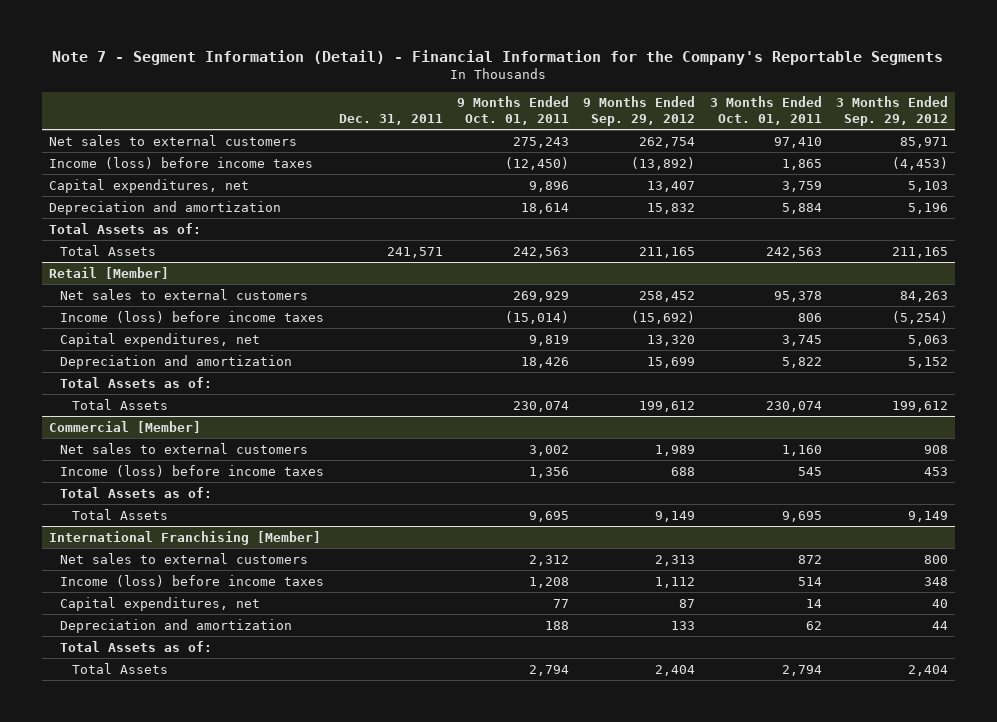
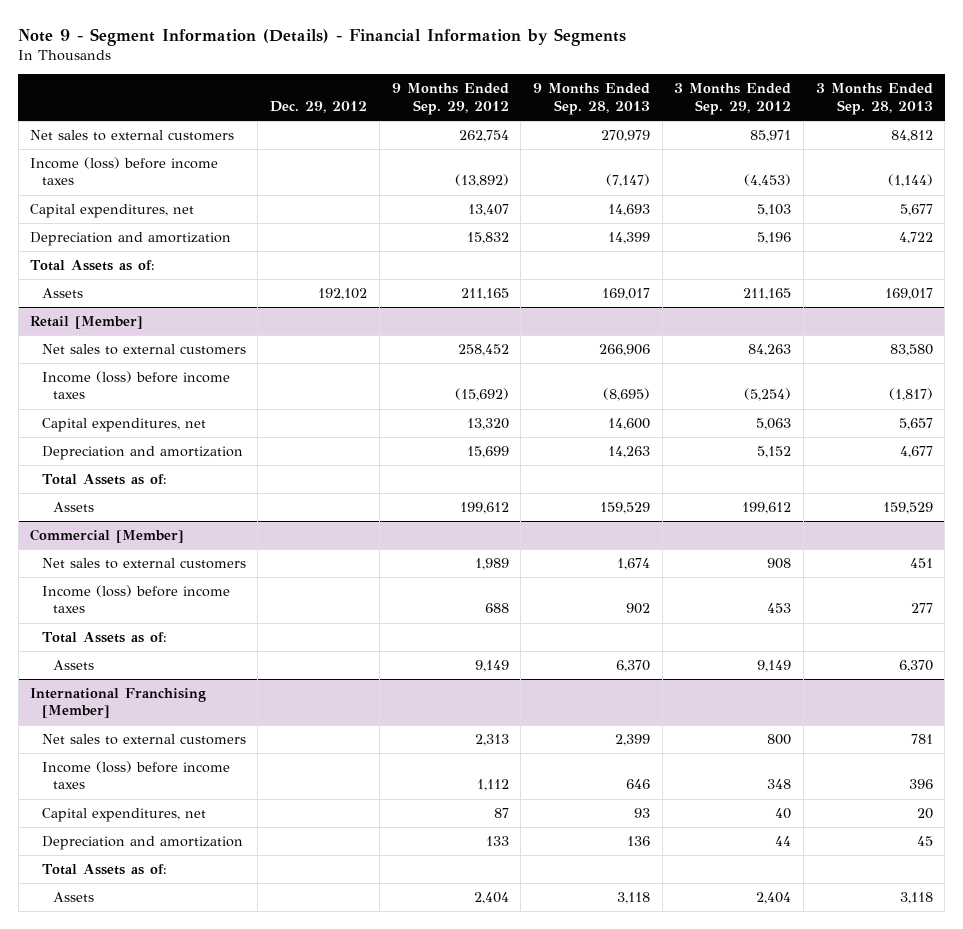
[52,49,944,65] Note 7 - Segment Information (Detail) - Financial Information for the Company's Reportable Segments -> [18,27,627,46] Note 9 - Segment Information (Details) - Financial Information by Segments
[338,114,443,126] Dec. 31, 2011 -> none
[456,96,569,126] 9 Months Ended Oct. 01, 2011 -> none
[709,96,822,126] 3 Months Ended Oct. 01, 2011 -> none
none -> [270,100,368,113] Dec. 29, 2012
none -> [532,83,650,115] 9 Months Ended Sep. 28, 2013
none -> [815,83,933,115] 3 Months Ended Sep. 28, 2013
[60,244,157,256] Total Assets -> [41,288,83,299] Assets
[71,398,168,410] Total Assets -> [53,502,95,513] Assets
[71,508,168,520] Total Assets -> [53,660,95,671] Assets
[71,662,168,674] Total Assets -> [53,892,95,903] Assets

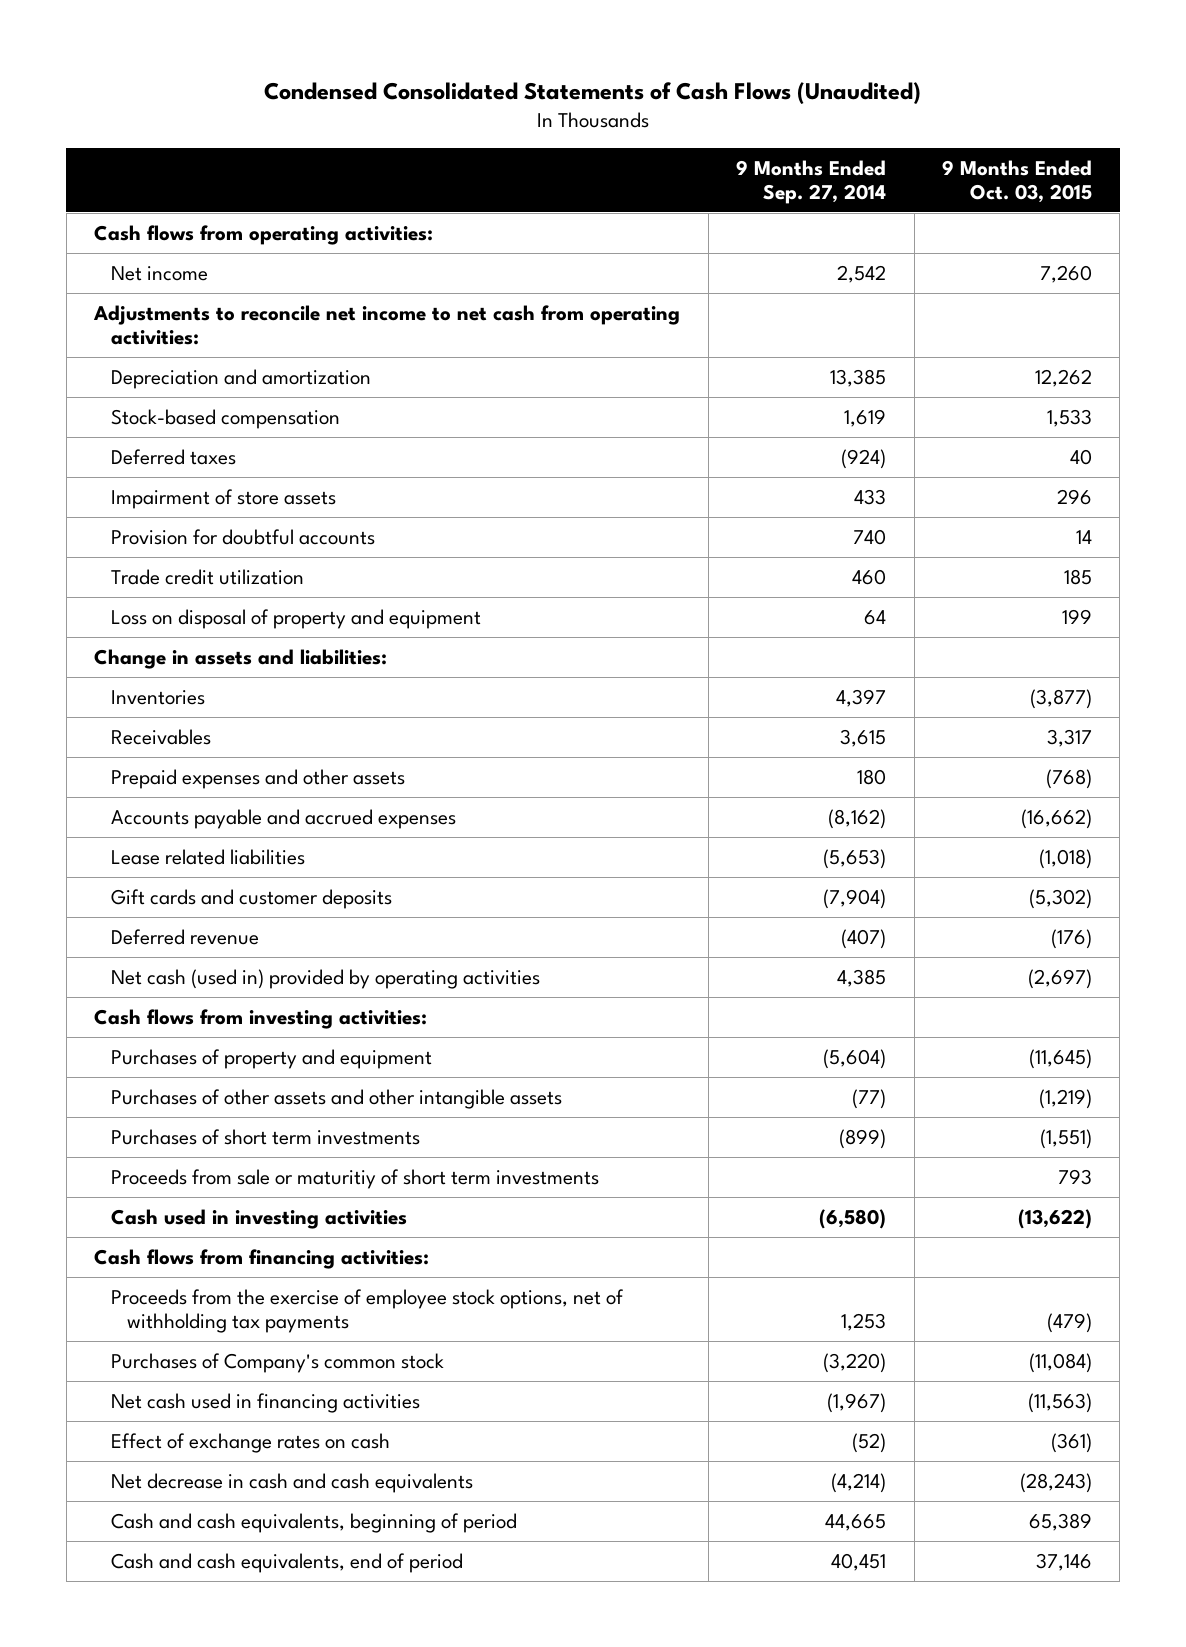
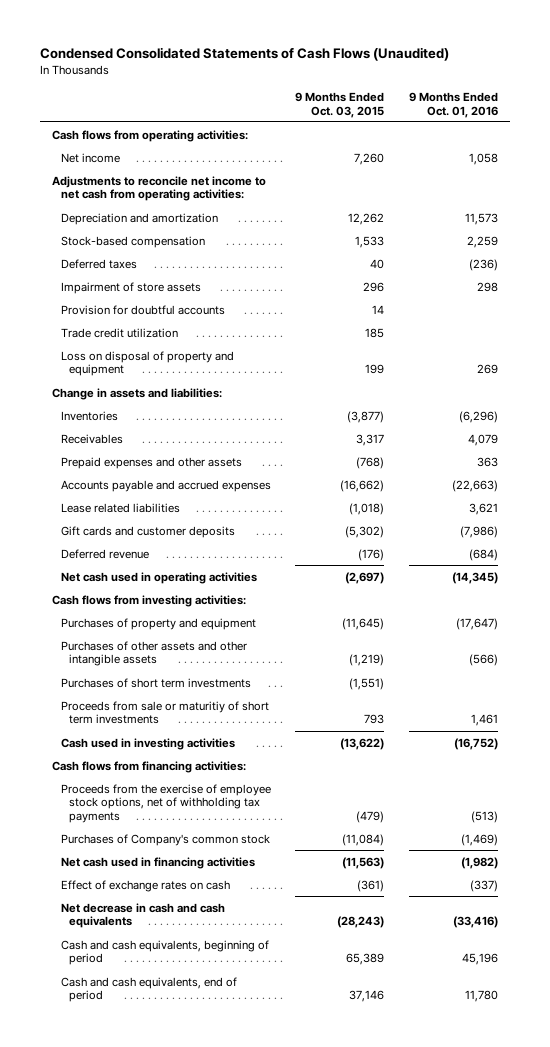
[736,159,887,204] 9 Months Ended Sep. 27, 2014 -> none
none -> [409,91,499,118] 9 Months Ended Oct. 01, 2016
[110,968,540,989] Net cash (used in) provided by operating activities -> [60,571,257,584] Net cash used in operating activities

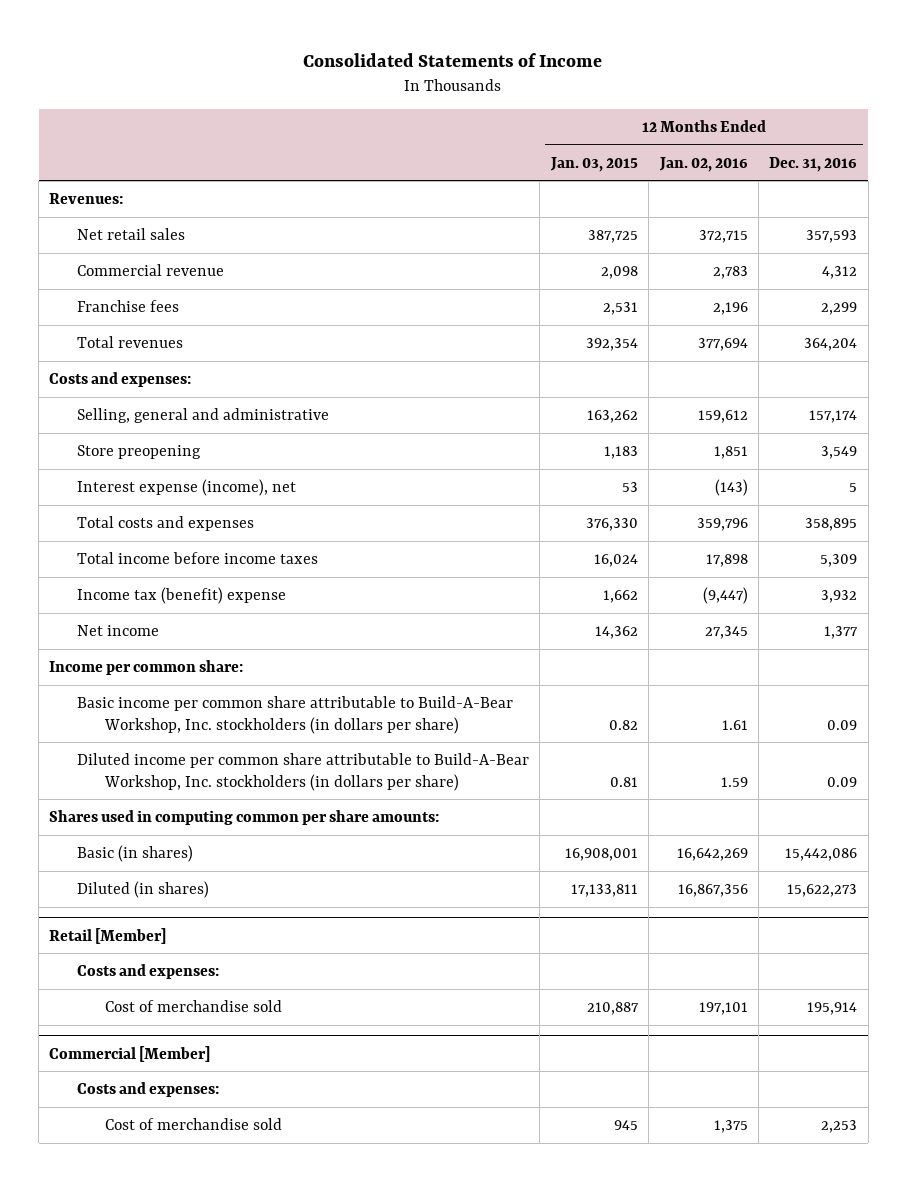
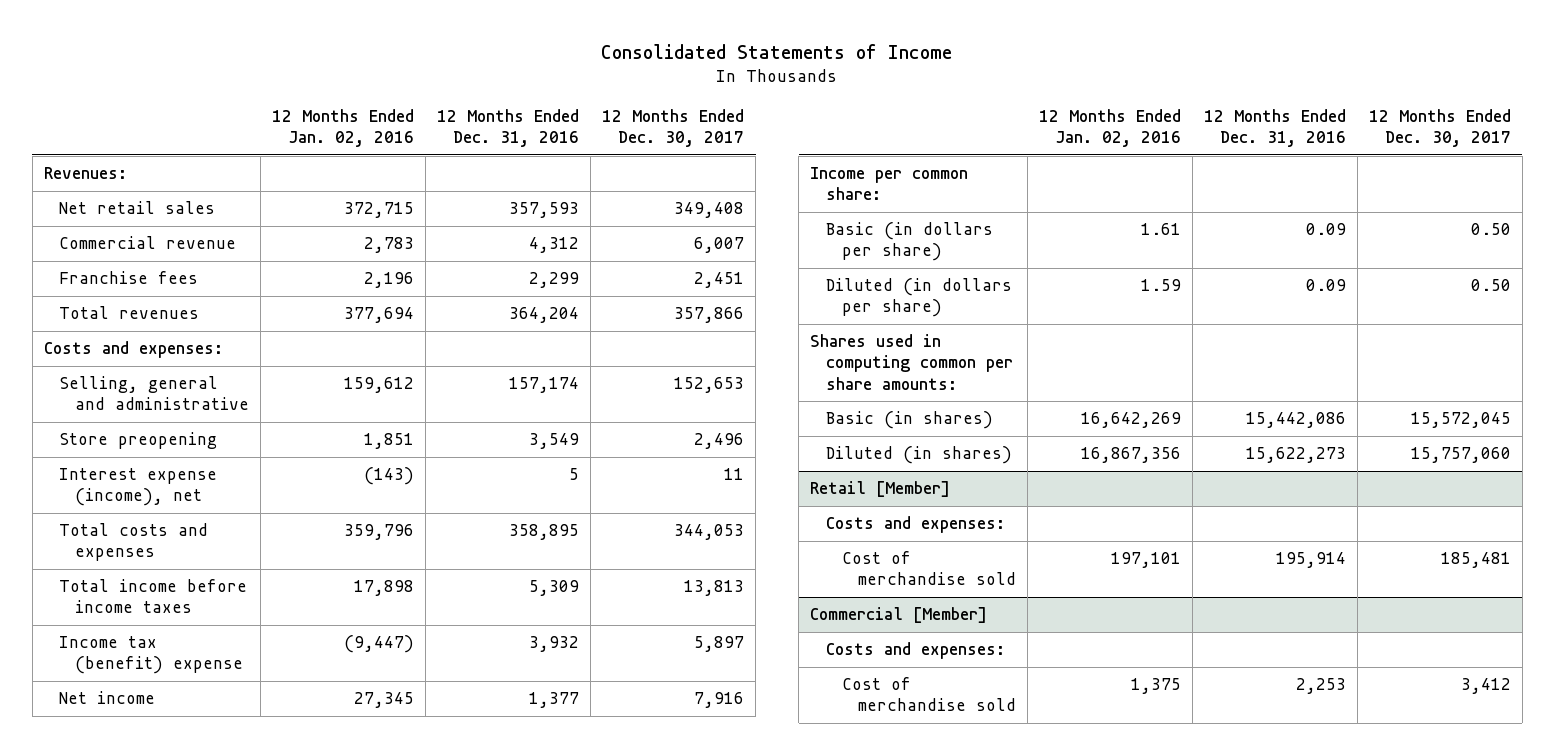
[549,156,638,172] Jan. 03, 2015 -> none
none -> [602,109,745,148] 12 Months Ended Dec. 30, 2017
[77,695,514,734] Basic income per common share attributable to Build-A-Bear Workshop, Inc. stockholders (in dollars per share) -> [825,222,993,262] Basic (in dollars per share)
[77,752,530,791] Diluted income per common share attributable to Build-A-Bear Workshop, Inc. stockholders (in dollars per share) -> [825,278,1012,318] Diluted (in dollars per share)

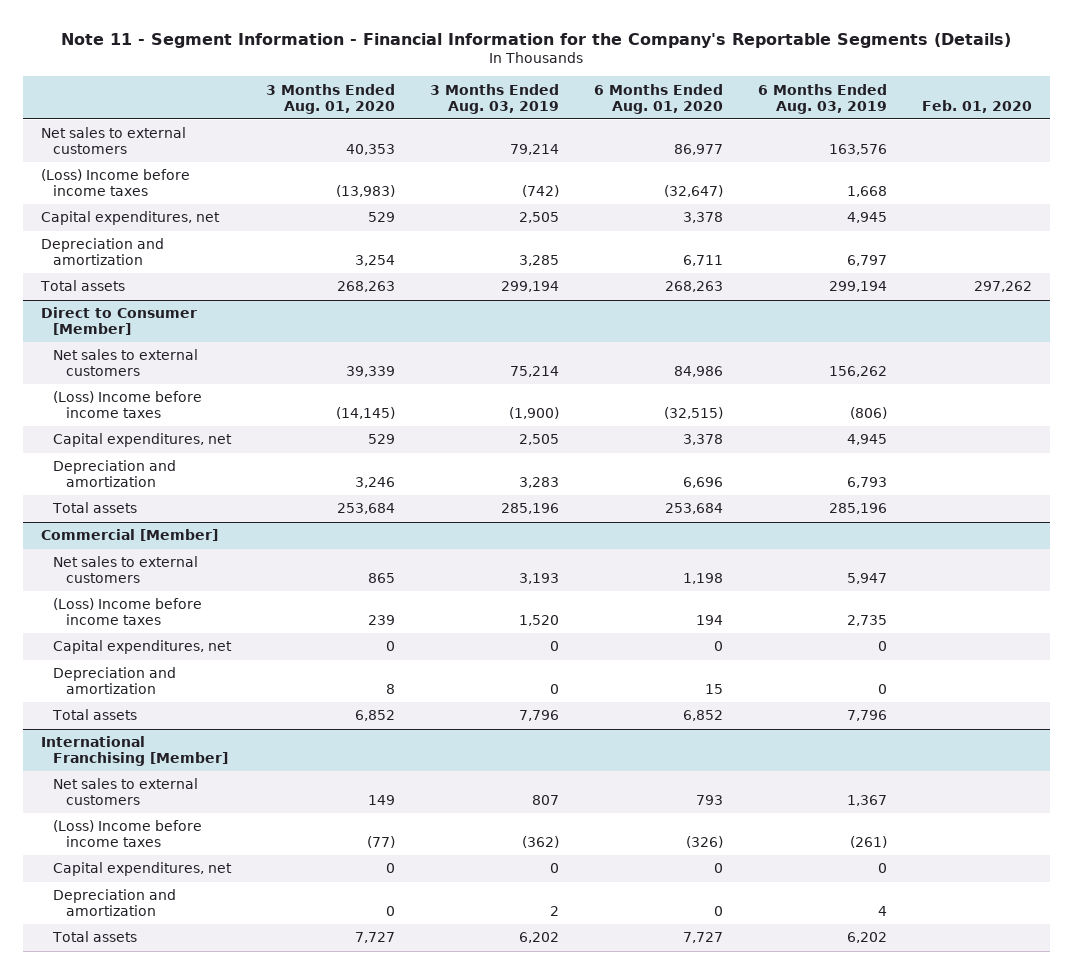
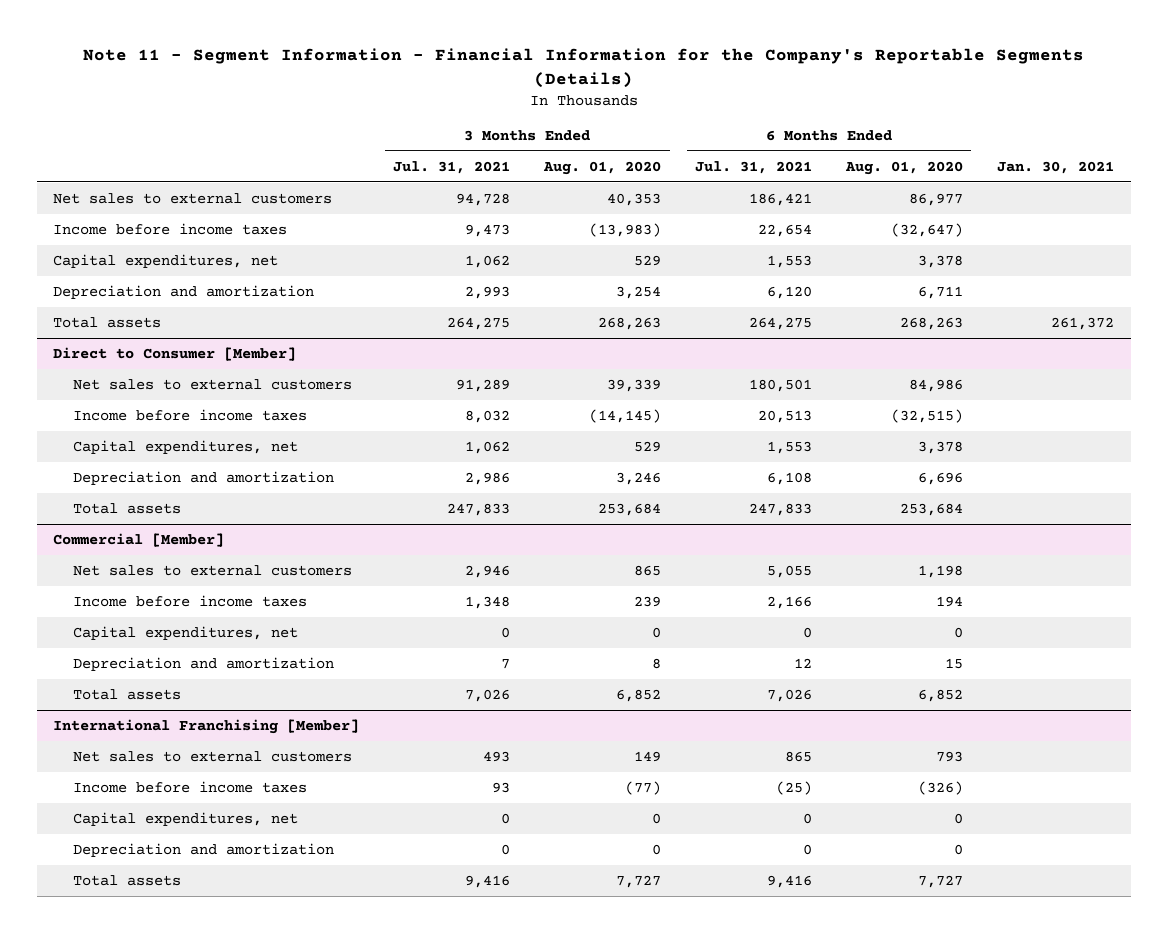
[430,83,560,114] 3 Months Ended Aug. 03, 2019 -> none
[758,83,888,114] 6 Months Ended Aug. 03, 2019 -> none
[922,99,1033,113] Feb. 01, 2020 -> none
none -> [393,160,511,174] Jul. 31, 2021
none -> [695,160,813,174] Jul. 31, 2021
none -> [996,160,1114,174] Jan. 30, 2021
[40,169,190,197] (Loss) Income before income taxes -> [53,222,288,235] Income before income taxes
[53,391,203,419] (Loss) Income before income taxes -> [72,408,307,421] Income before income taxes
[53,598,203,626] (Loss) Income before income taxes -> [72,594,307,607] Income before income taxes
[53,820,203,848] (Loss) Income before income taxes -> [72,780,307,793] Income before income taxes

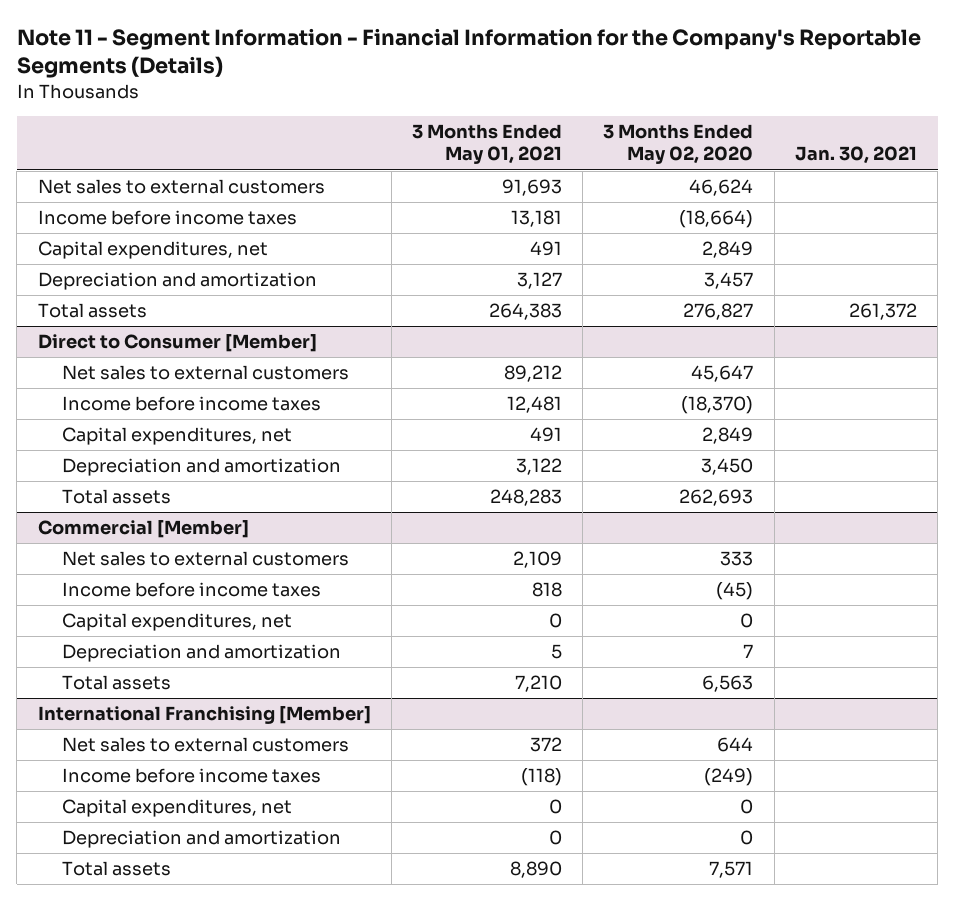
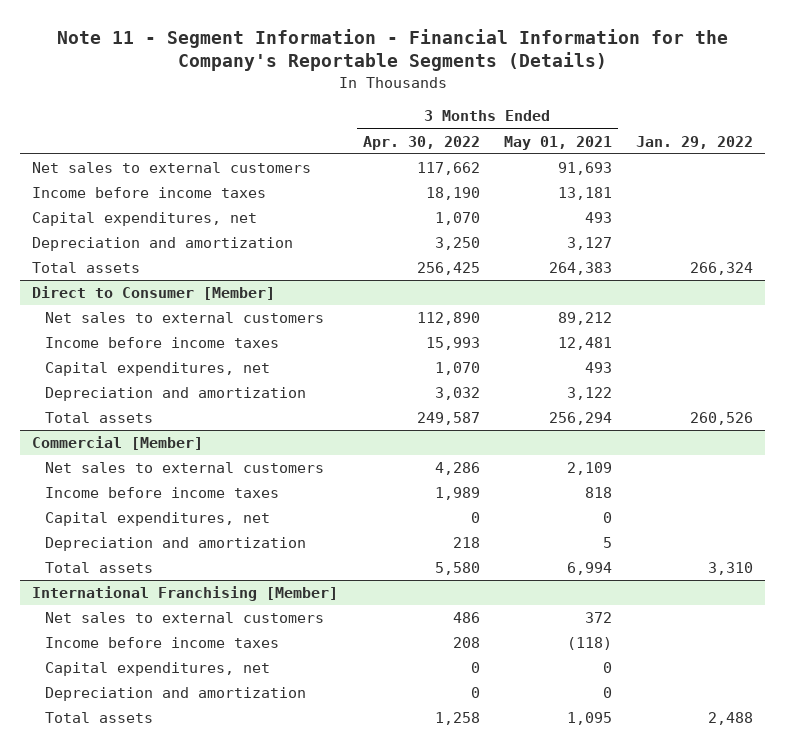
[603,123,754,165] 3 Months Ended May 02, 2020 -> none
[794,146,917,165] Jan. 30, 2021 -> none
none -> [362,135,480,150] Apr. 30, 2022
none -> [636,135,754,149] Jan. 29, 2022
[530,241,563,257] 491 -> [584,212,612,224] 493
[530,427,563,443] 491 -> [584,362,612,374] 493
[490,489,563,507] 248,283 -> [548,412,612,426] 256,294
[515,675,563,693] 7,210 -> [566,562,612,576] 6,994
[510,861,563,879] 8,890 -> [566,712,612,726] 1,095

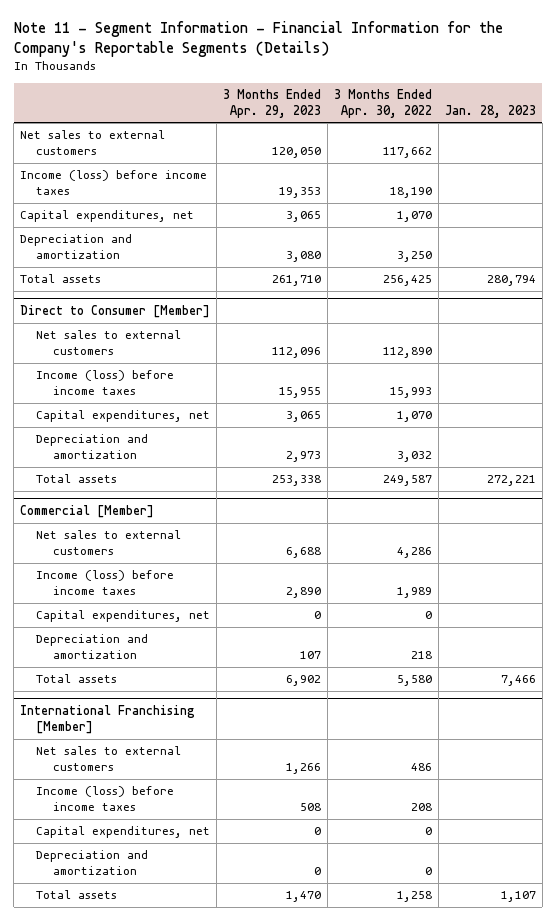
[503,135,612,150] May 01, 2021 -> none
[636,135,754,149] Jan. 29, 2022 -> none
none -> [223,88,322,118] 3 Months Ended Apr. 29, 2023
none -> [444,104,536,118] Jan. 28, 2023
[32,187,267,199] Income before income taxes -> [20,170,208,196] Income (loss) before income taxes
[44,337,279,349] Income before income taxes -> [36,370,175,396] Income (loss) before income taxes
[44,487,279,499] Income before income taxes -> [36,570,175,596] Income (loss) before income taxes
[44,637,279,649] Income before income taxes -> [36,786,175,812] Income (loss) before income taxes

